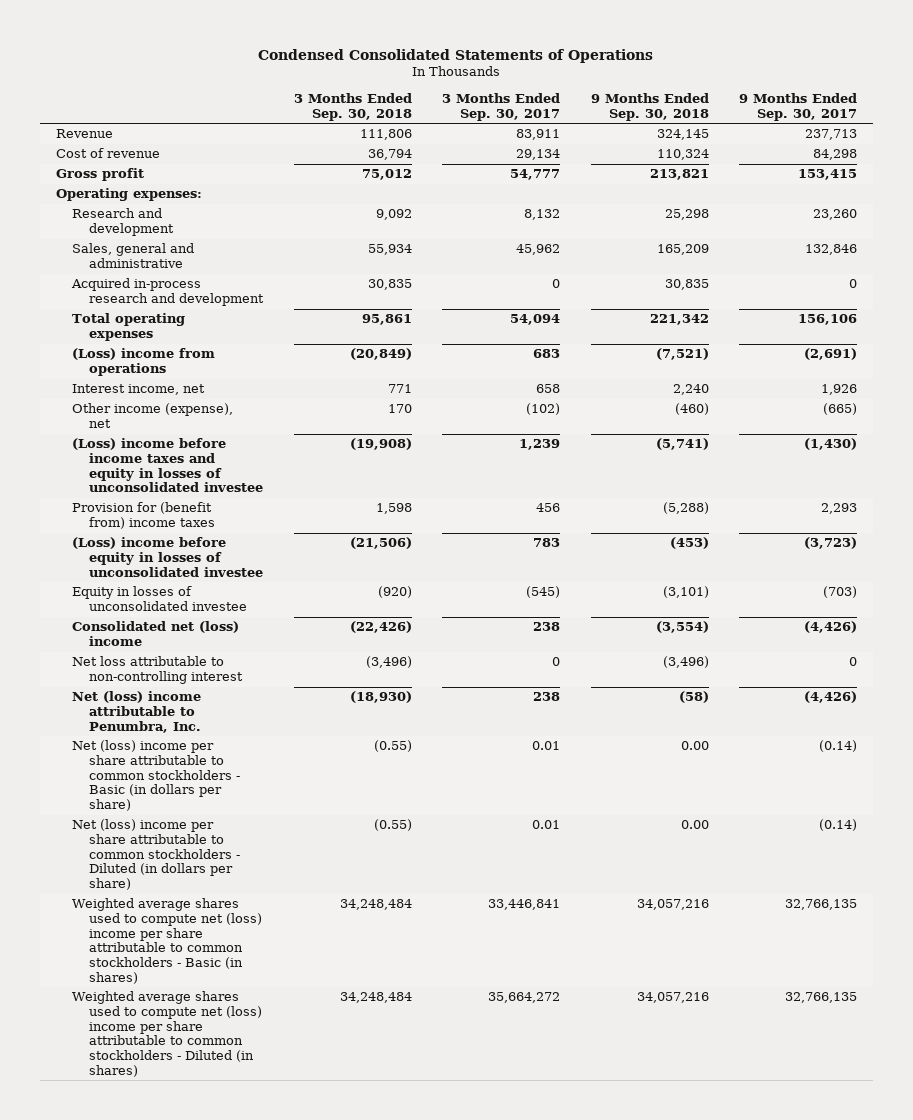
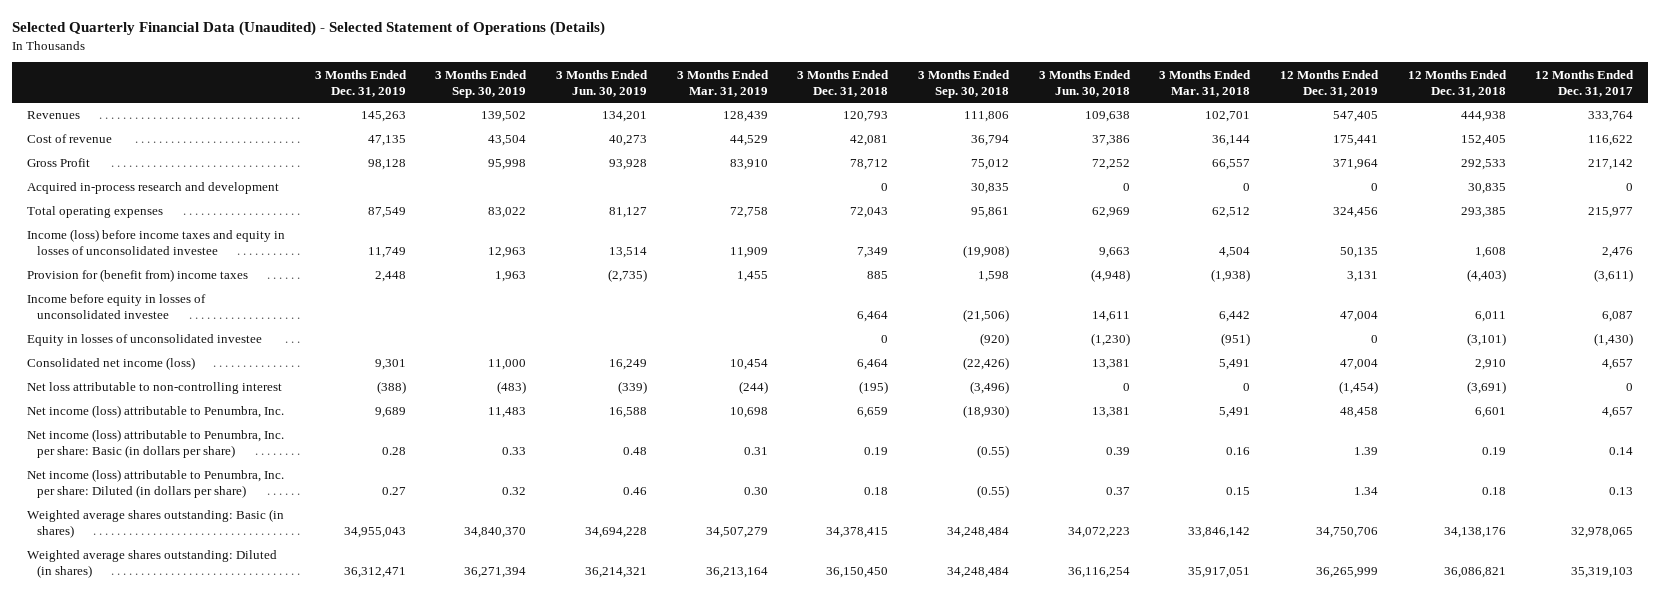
[258,48,654,63] Condensed Consolidated Statements of Operations -> [12,21,606,37] Selected Quarterly Financial Data (Unaudited) - Selected Statement of Operations (Details)
[442,92,561,121] 3 Months Ended Sep. 30, 2017 -> none
[590,92,709,121] 9 Months Ended Sep. 30, 2018 -> none
[739,92,858,121] 9 Months Ended Sep. 30, 2017 -> none
none -> [314,69,407,97] 3 Months Ended Dec. 31, 2019
none -> [435,69,528,98] 3 Months Ended Sep. 30, 2019
none -> [556,69,649,97] 3 Months Ended Jun. 30, 2019
none -> [676,69,769,97] 3 Months Ended Mar. 31, 2019
none -> [797,69,890,97] 3 Months Ended Dec. 31, 2018
none -> [1038,69,1131,97] 3 Months Ended Jun. 30, 2018
none -> [1159,69,1252,97] 3 Months Ended Mar. 31, 2018
none -> [1280,69,1380,97] 12 Months Ended Dec. 31, 2019
none -> [1407,69,1507,97] 12 Months Ended Dec. 31, 2018
none -> [1535,69,1635,97] 12 Months Ended Dec. 31, 2017
[55,129,113,139] Revenue -> [27,111,81,120] Revenues
[55,188,202,202] Operating expenses: -> none
[72,208,175,237] Research and development -> none
[72,243,195,269] Sales, general and administrative -> none
[55,168,144,182] Gross profit -> [27,158,91,168] Gross Profit
[72,348,216,377] (Loss) income from operations -> none
[72,384,206,396] Interest income, net -> none
[72,403,234,429] Other income (expense), net -> none
[72,438,264,493] (Loss) income before income taxes and equity in losses of unconsolidated investee -> [27,229,286,256] Income (loss) before income taxes and equity in losses of unconsolidated investee
[72,537,264,577] (Loss) income before equity in losses of unconsolidated investee -> [27,294,207,320] Income before equity in losses of unconsolidated investee
[72,621,240,647] Consolidated net (loss) income -> [27,357,196,371] Consolidated net income (loss)
[72,691,202,733] Net (loss) income attributable to Penumbra, Inc. -> [27,405,285,419] Net income (loss) attributable to Penumbra, Inc.
[72,740,241,812] Net (loss) income per share attributable to common stockholders - Basic (in dollars per share) -> [27,429,285,459] Net income (loss) attributable to Penumbra, Inc. per share: Basic (in dollars per share)
[72,819,241,891] Net (loss) income per share attributable to common stockholders - Diluted (in dollars per share) -> [27,469,285,499] Net income (loss) attributable to Penumbra, Inc. per share: Diluted (in dollars per share)
[72,898,263,984] Weighted average shares used to compute net (loss) income per share attributable to common stockholders - Basic (in shares) -> [27,509,285,539] Weighted average shares outstanding: Basic (in shares)
[72,991,263,1077] Weighted average shares used to compute net (loss) income per share attributable to common stockholders - Diluted (in shares) -> [27,550,278,579] Weighted average shares outstanding: Diluted (in shares)

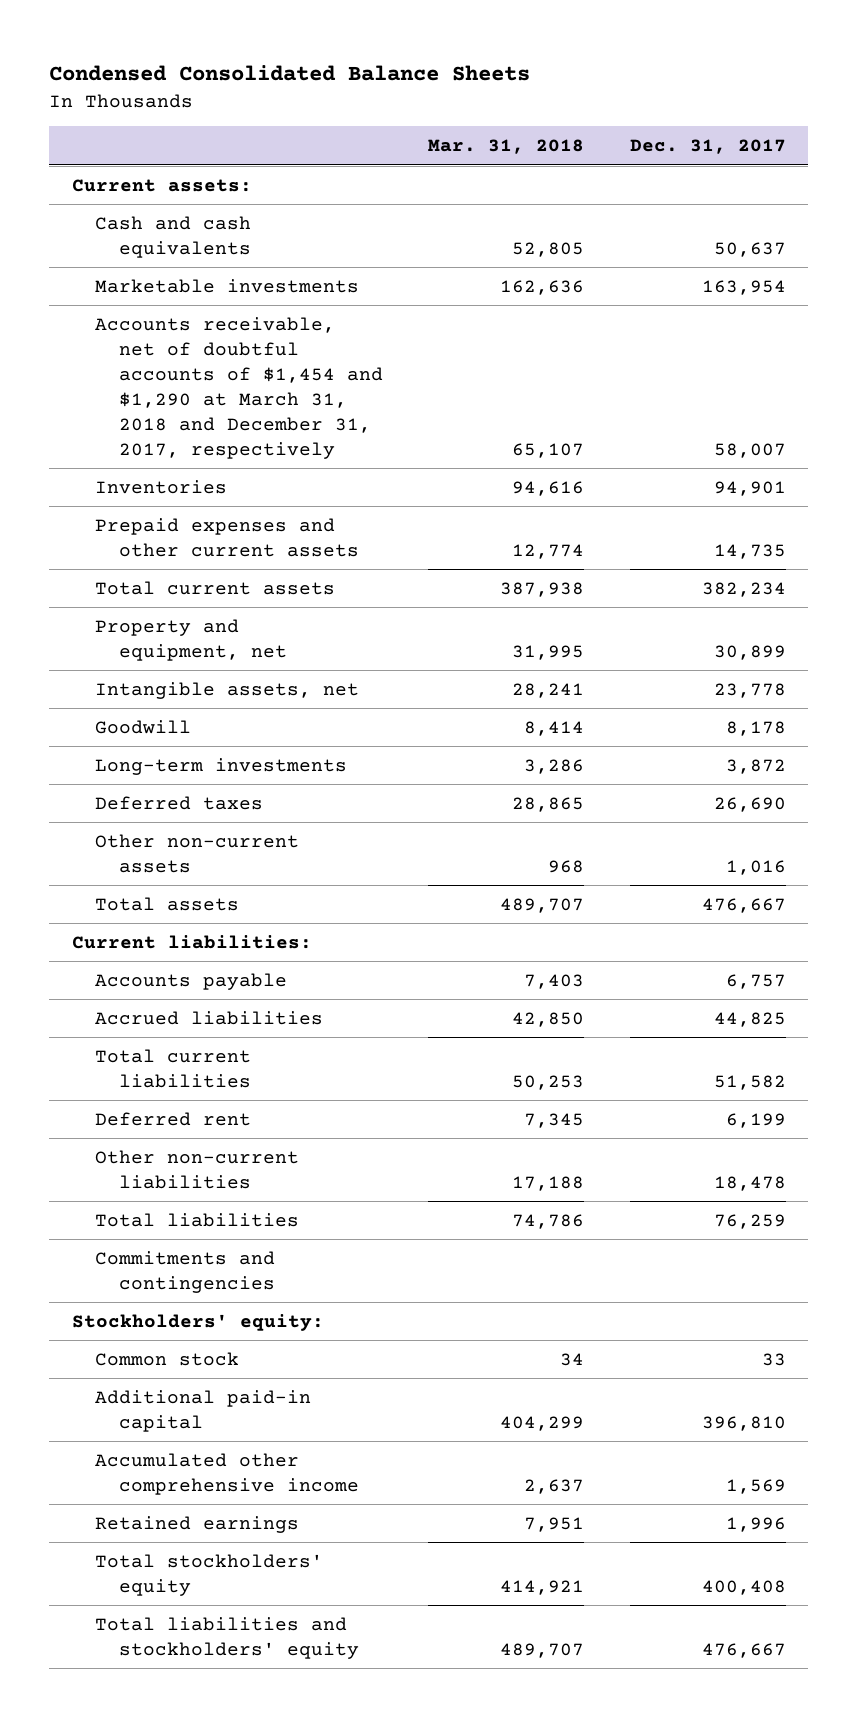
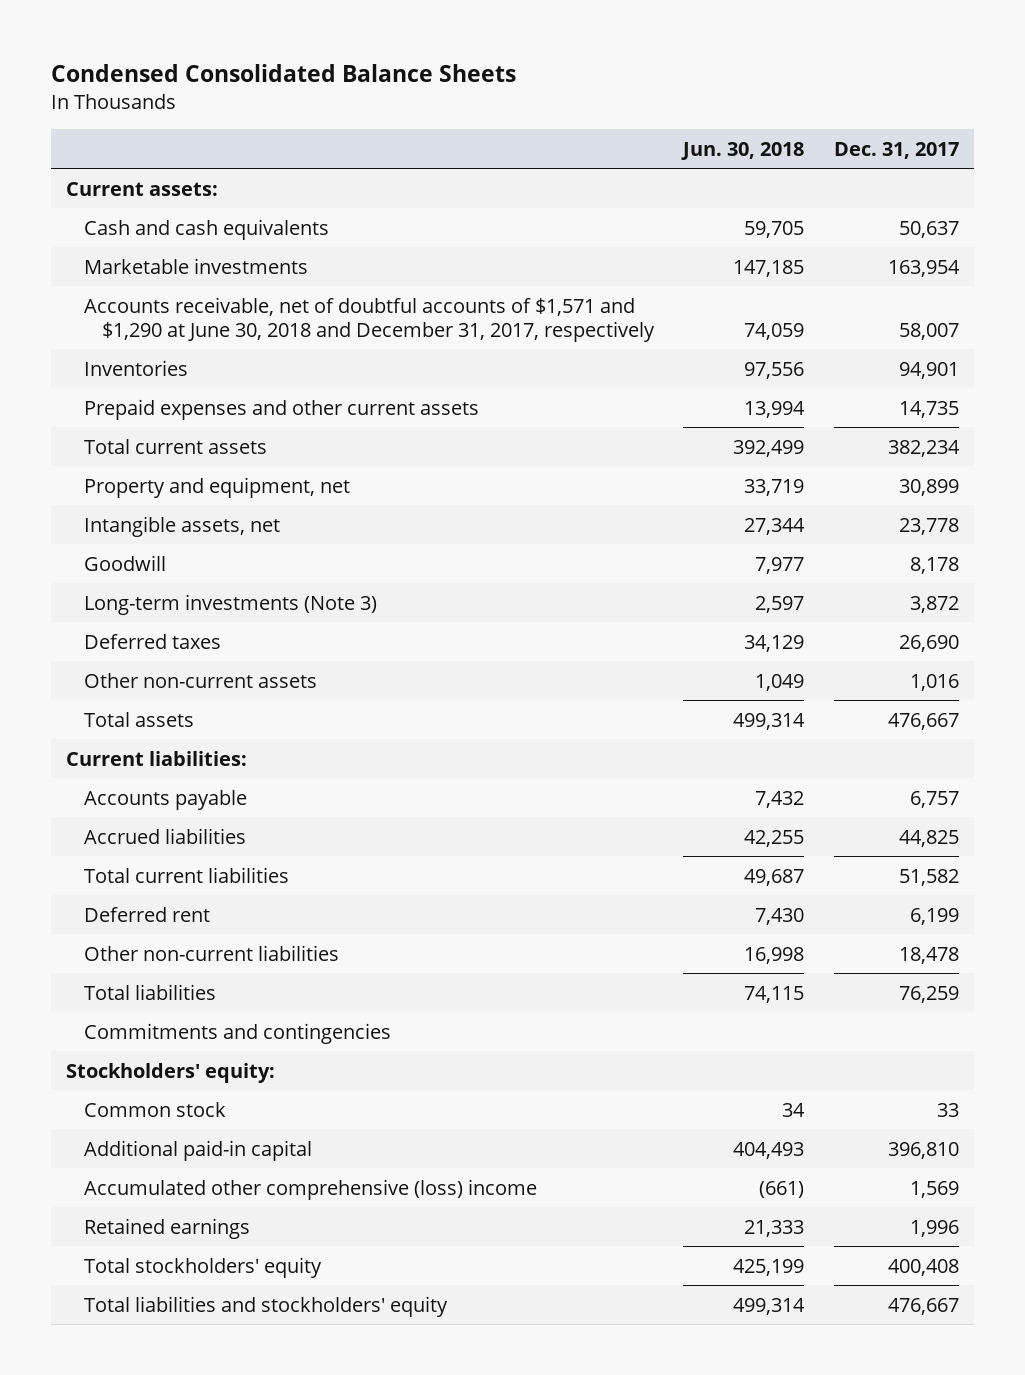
[428,139,585,155] Mar. 31, 2018 -> none
none -> [681,141,805,160] Jun. 30, 2018
[95,316,383,459] Accounts receivable, net of doubtful accounts of $1,454 and $1,290 at March 31, 2018 and December 31, 2017, respectively -> [83,296,655,342] Accounts receivable, net of doubtful accounts of $1,571 and $1,290 at June 30, 2018 and December 31, 2017, respectively
[95,757,348,775] Long-term investments -> [83,593,377,615] Long-term investments (Note 3)
[95,1452,359,1495] Accumulated other comprehensive income -> [83,1178,537,1200] Accumulated other comprehensive (loss) income

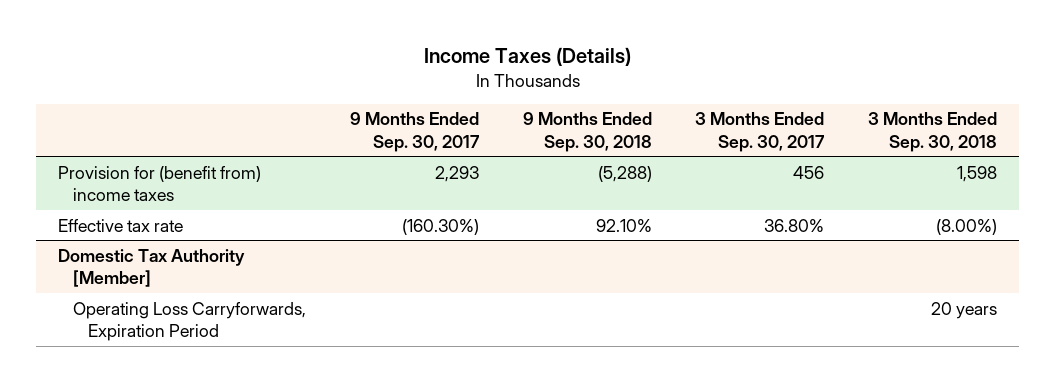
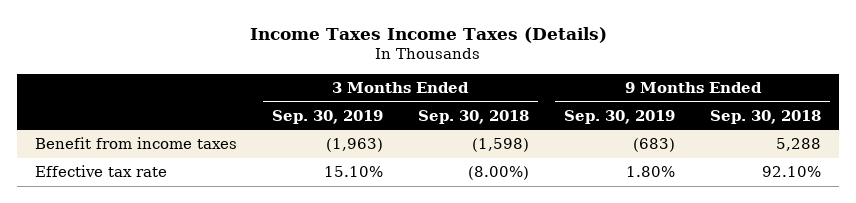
[423,47,631,67] Income Taxes (Details) -> [249,26,607,43] Income Taxes Income Taxes (Details)
[349,112,480,152] 9 Months Ended Sep. 30, 2017 -> none
[695,112,826,152] 3 Months Ended Sep. 30, 2017 -> none
none -> [271,109,383,124] Sep. 30, 2019
none -> [564,109,676,124] Sep. 30, 2019
[58,165,262,201] Provision for (benefit from) income taxes -> [34,137,237,150] Benefit from income taxes
[597,165,652,182] (5,288) -> [776,138,822,152] 5,288
[956,165,997,182] 1,598 -> [471,138,529,153] (1,598)
[58,248,246,287] Domestic Tax Authority [Member] -> none
[73,301,307,341] Operating Loss Carryforwards, Expiration Period -> none

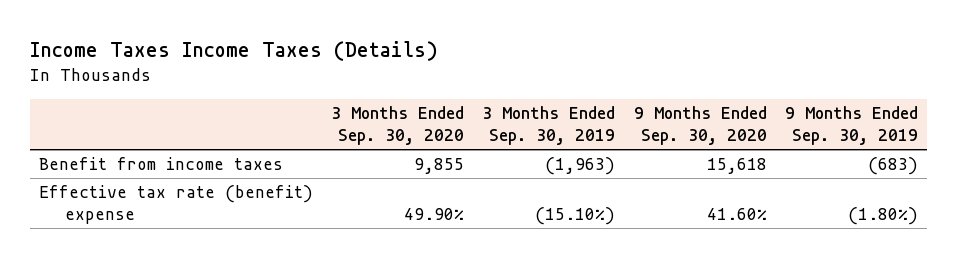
[417,109,529,124] Sep. 30, 2018 -> none
[710,109,822,124] Sep. 30, 2018 -> none
none -> [331,106,465,146] 3 Months Ended Sep. 30, 2020
none -> [633,106,767,146] 9 Months Ended Sep. 30, 2020
[34,165,167,178] Effective tax rate -> [39,185,314,225] Effective tax rate (benefit) expense
[323,166,383,178] 15.10% -> [535,207,616,226] (15.10%)
[626,166,676,178] 1.80% -> [847,207,918,226] (1.80%)

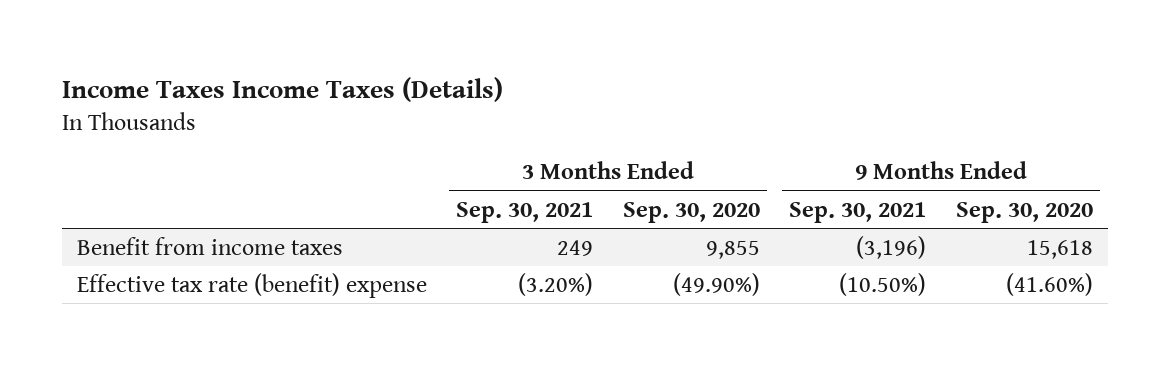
[482,106,616,146] 3 Months Ended Sep. 30, 2019 -> none
[784,106,918,146] 9 Months Ended Sep. 30, 2019 -> none
none -> [456,201,594,223] Sep. 30, 2021
none -> [789,201,927,223] Sep. 30, 2021
[404,208,465,221] 49.90% -> [672,272,760,296] (49.90%)
[706,208,767,221] 41.60% -> [1006,272,1094,296] (41.60%)

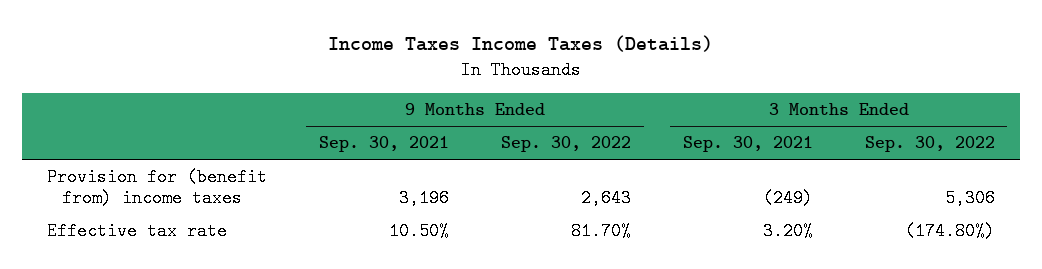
[622,201,760,223] Sep. 30, 2020 -> none
[956,201,1094,223] Sep. 30, 2020 -> none
none -> [500,136,631,153] Sep. 30, 2022
none -> [864,136,995,153] Sep. 30, 2022
[76,236,343,255] Benefit from income taxes -> [47,168,268,208] Provision for (benefit from) income taxes
[557,239,594,256] 249 -> [762,189,813,208] (249)
[856,235,927,259] (3,196) -> [399,189,450,208] 3,196
[76,272,427,298] Effective tax rate (benefit) expense -> [47,222,228,241] Effective tax rate
[518,272,594,296] (3.20%) -> [762,222,813,241] 3.20%
[839,272,927,296] (10.50%) -> [389,222,450,241] 10.50%

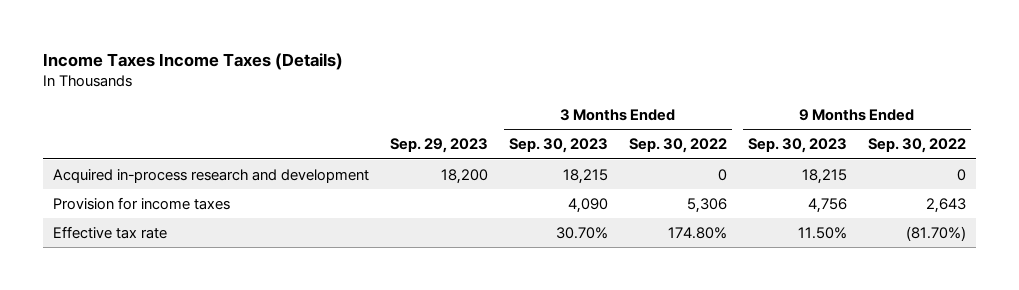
[319,136,450,153] Sep. 30, 2021 -> none
[682,136,813,153] Sep. 30, 2021 -> none
none -> [390,138,489,154] Sep. 29, 2023
none -> [508,138,608,154] Sep. 30, 2023
none -> [747,138,847,154] Sep. 30, 2023
none -> [53,168,370,183] Acquired in-process research and development
[47,168,268,208] Provision for (benefit from) income taxes -> [53,196,231,210] Provision for income taxes
[570,222,631,241] 81.70% -> [905,225,966,241] (81.70%)
[904,222,995,241] (174.80%) -> [667,226,727,239] 174.80%

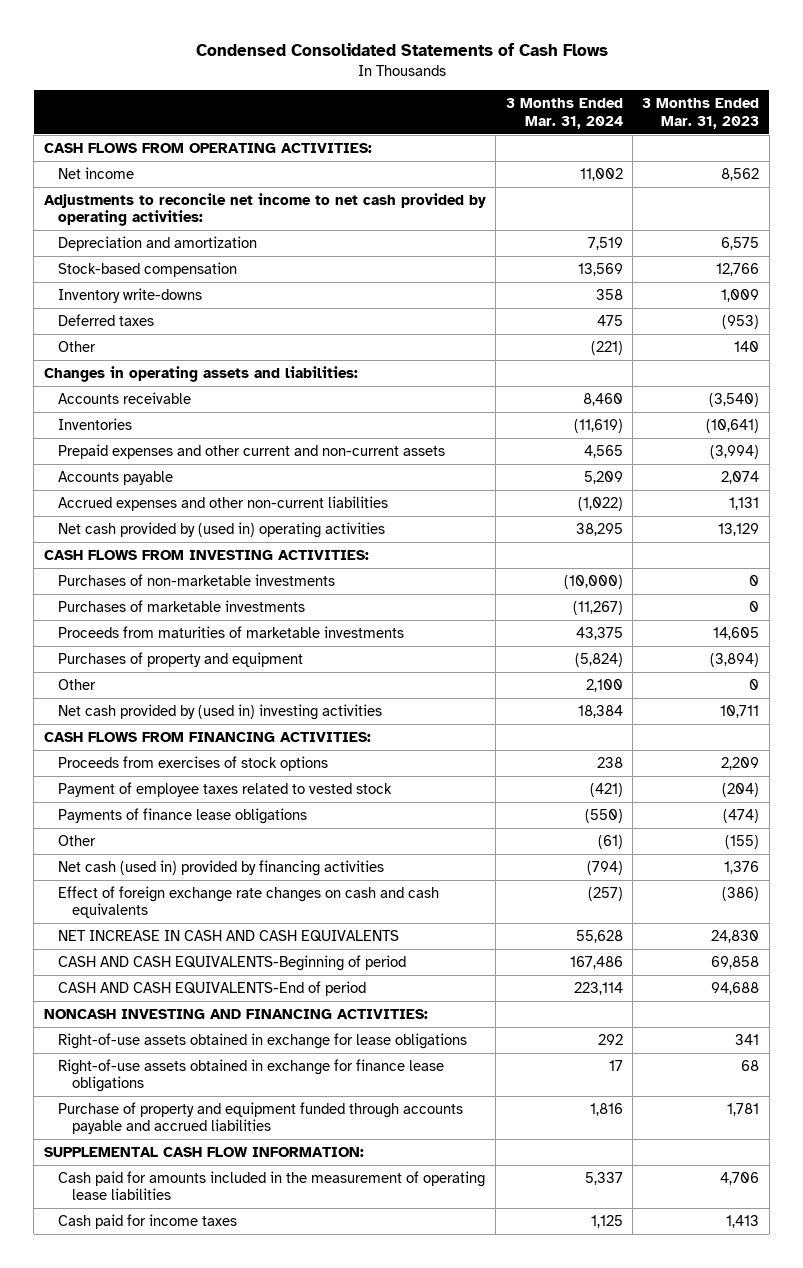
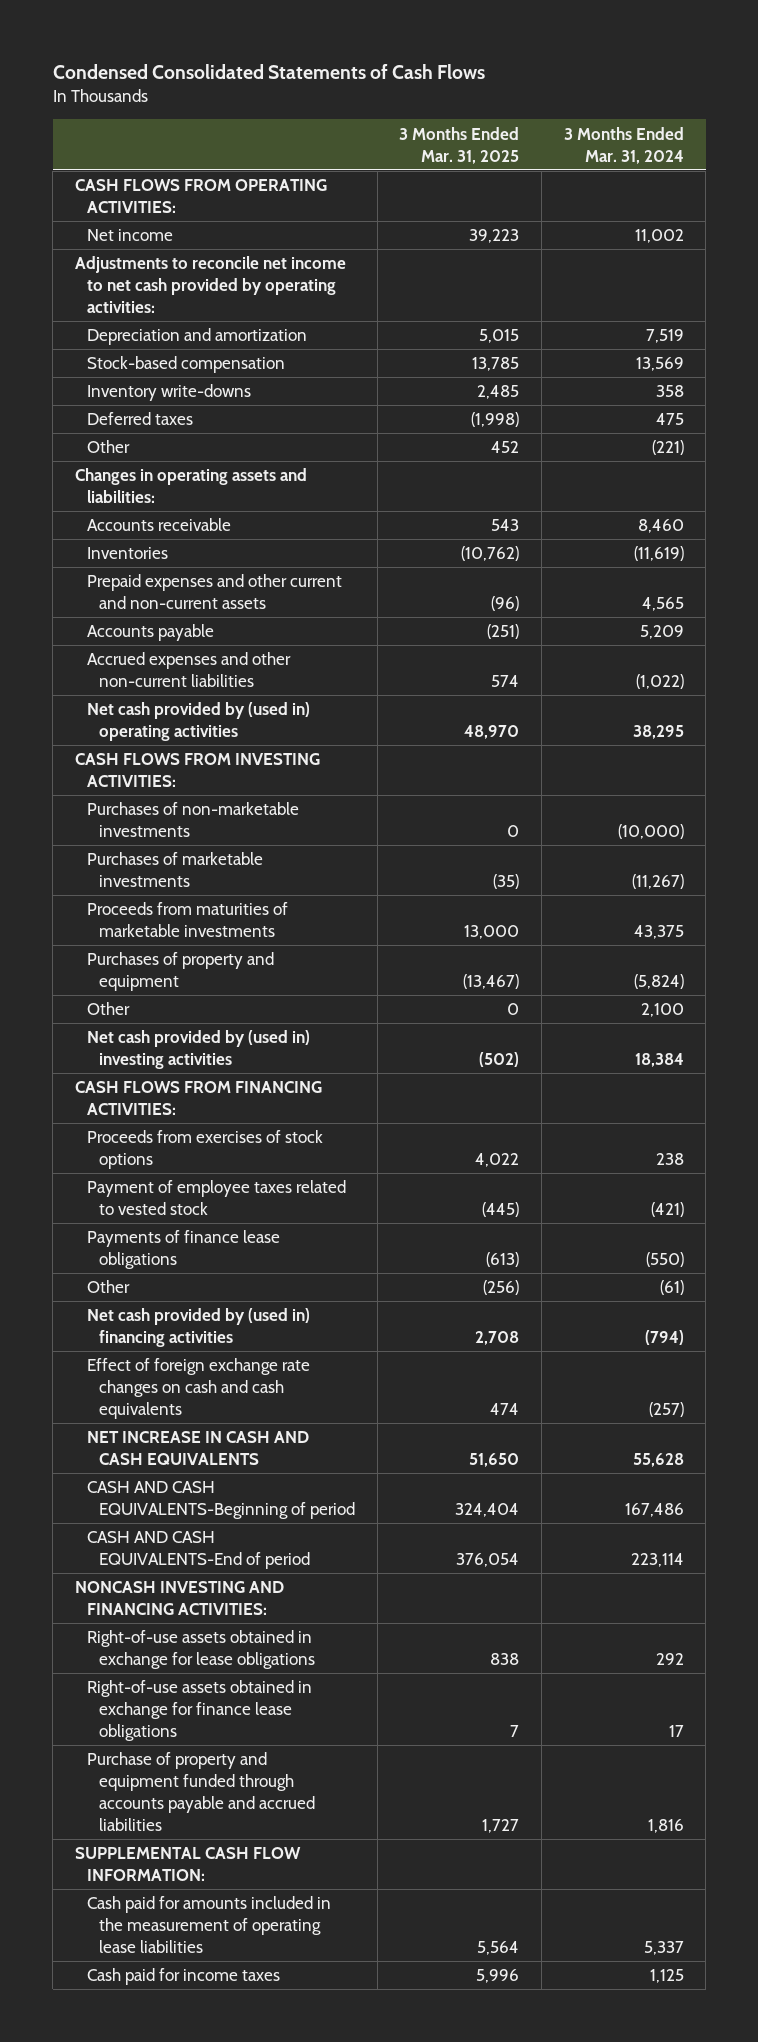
[642,98,760,129] 3 Months Ended Mar. 31, 2023 -> none
none -> [399,126,520,164] 3 Months Ended Mar. 31, 2025
[57,859,384,876] Net cash (used in) provided by financing activities -> [86,1308,310,1348] Net cash provided by (used in) financing activities

